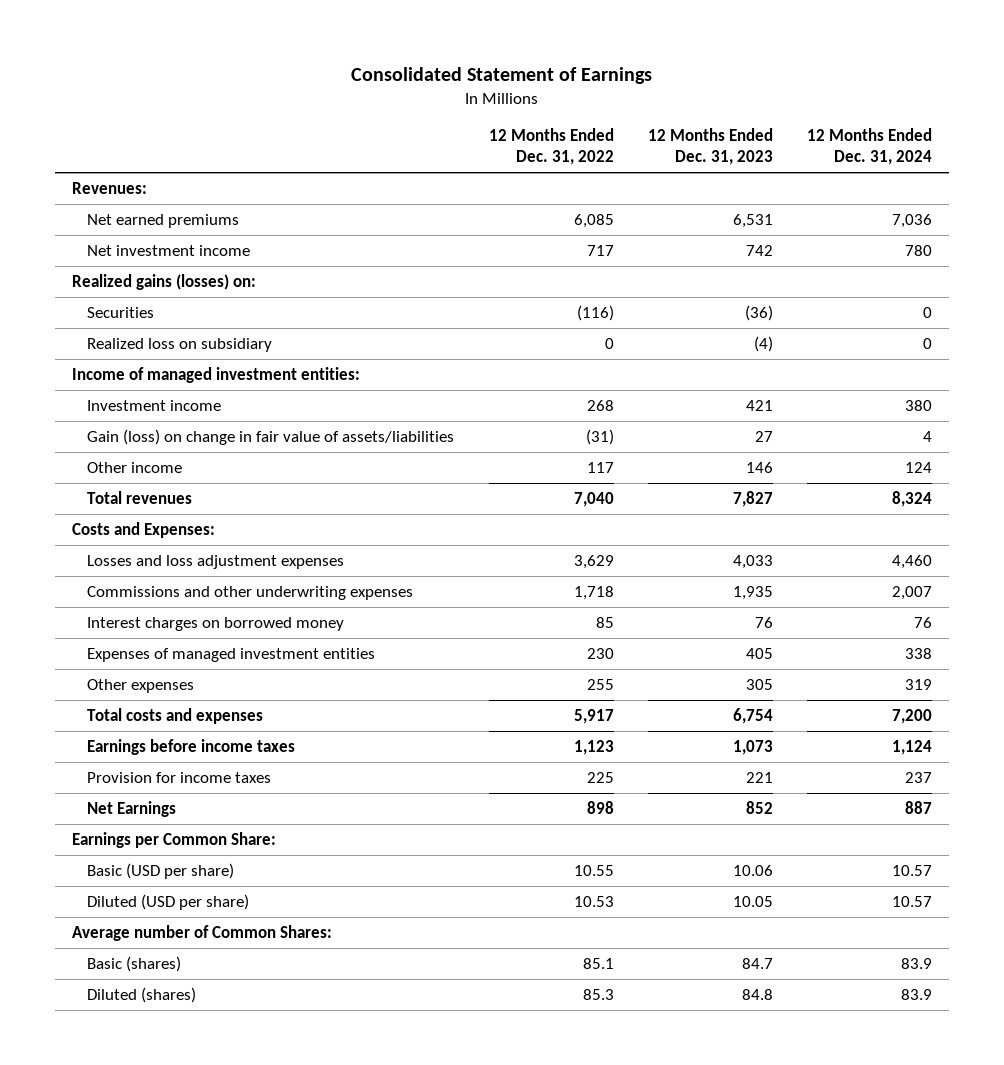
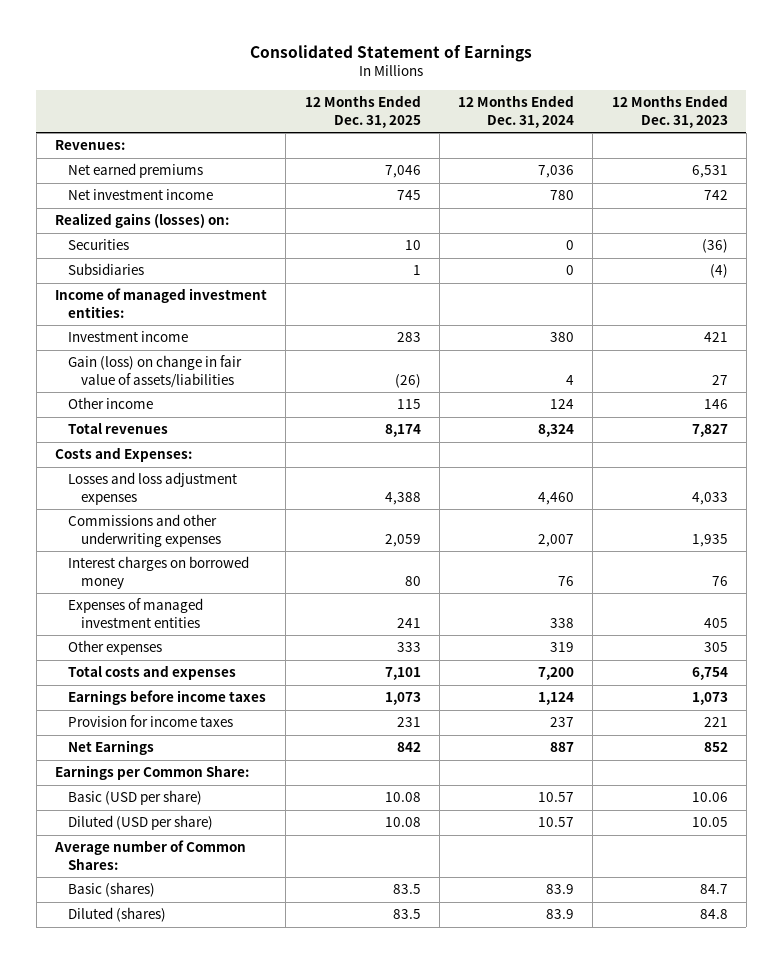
[488,128,614,166] 12 Months Ended Dec. 31, 2022 -> none
none -> [304,95,421,128] 12 Months Ended Dec. 31, 2025
[87,337,273,352] Realized loss on subsidiary -> none
none -> [68,263,145,276] Subsidiaries

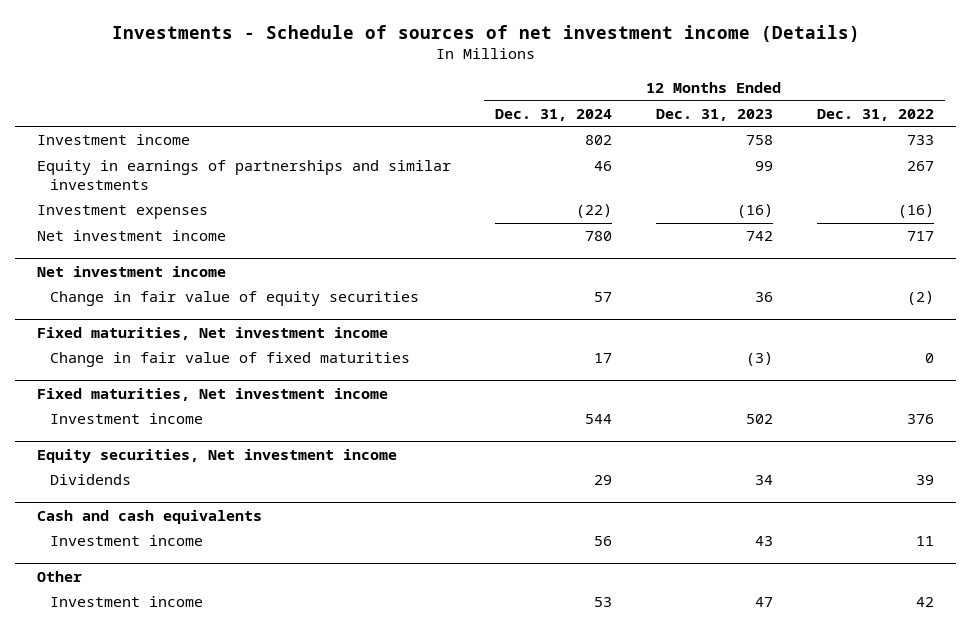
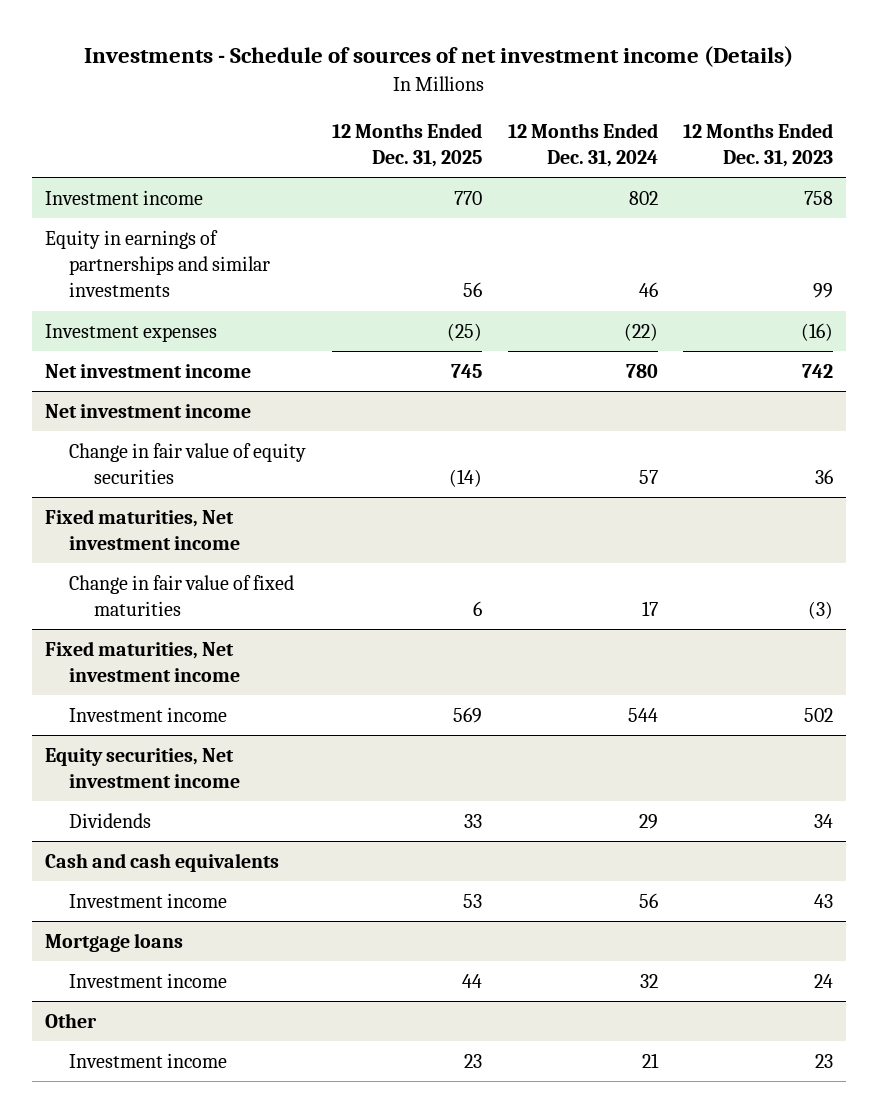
[816,108,934,121] Dec. 31, 2022 -> none
none -> [331,122,482,168] 12 Months Ended Dec. 31, 2025
none -> [44,932,183,952] Mortgage loans
none -> [69,972,228,988] Investment income
[594,597,613,608] 53 -> [641,1052,659,1068] 21
[754,597,773,608] 47 -> [815,1053,834,1068] 23

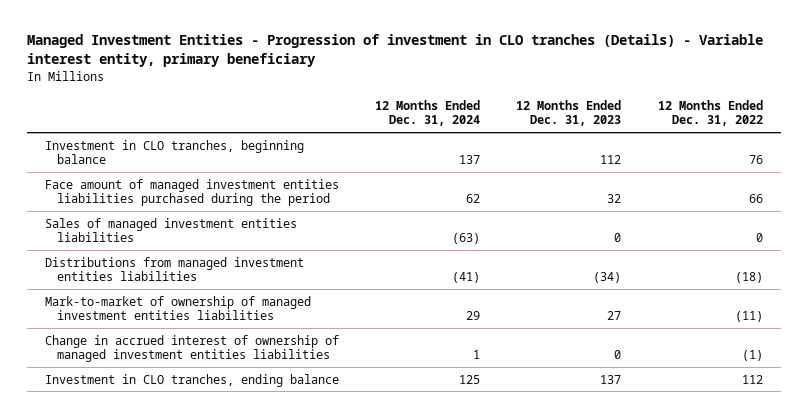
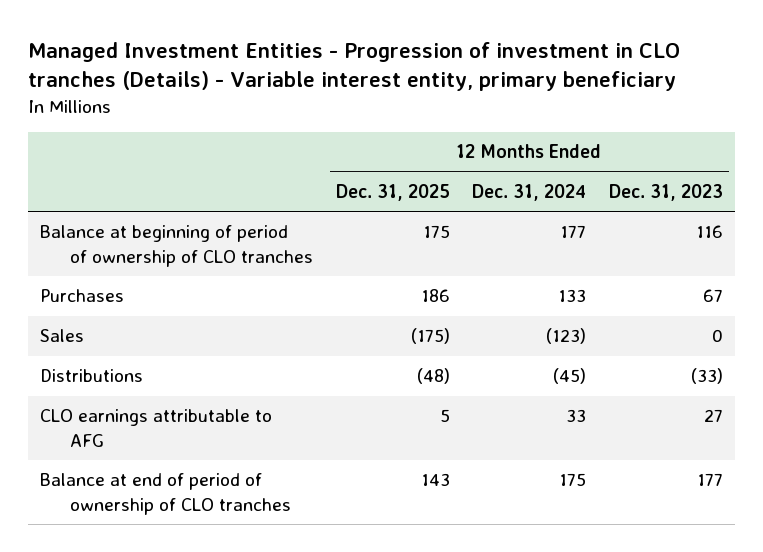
[657,99,763,127] 12 Months Ended Dec. 31, 2022 -> none
none -> [335,183,450,201] Dec. 31, 2025
[44,178,339,207] Face amount of managed investment entities liabilities purchased during the period -> none
[44,217,297,243] Sales of managed investment entities liabilities -> none
[44,256,304,282] Distributions from managed investment entities liabilities -> none
[44,295,311,321] Mark-to-market of ownership of managed investment entities liabilities -> none
[44,334,339,363] Change in accrued interest of ownership of managed investment entities liabilities -> none
[44,139,304,165] Investment in CLO tranches, beginning balance -> [39,225,313,267] Balance at beginning of period of ownership of CLO tranches
[459,155,481,165] 137 -> [560,225,587,239] 177
[600,155,622,165] 112 -> [696,225,724,239] 116
none -> [39,289,124,303] Purchases
none -> [39,329,84,343] Sales
none -> [39,369,143,383] Distributions
none -> [39,409,272,447] CLO earnings attributable to AFG
[44,373,339,387] Investment in CLO tranches, ending balance -> [39,473,291,515] Balance at end of period of ownership of CLO tranches
[459,374,481,384] 125 -> [559,473,587,487] 175
[600,374,622,384] 137 -> [697,473,724,487] 177

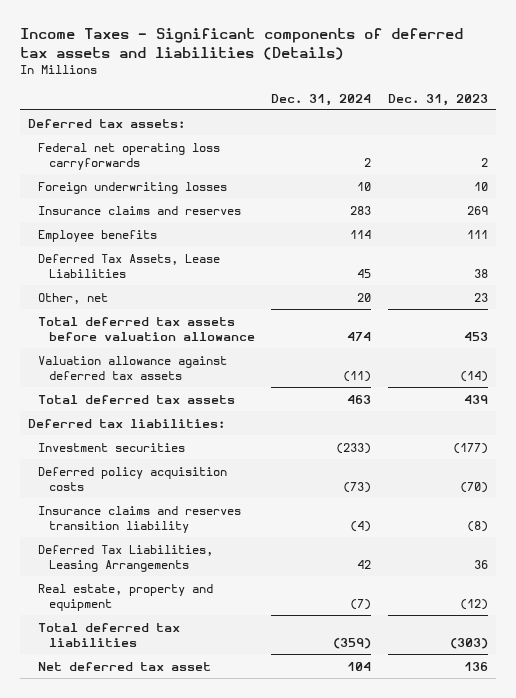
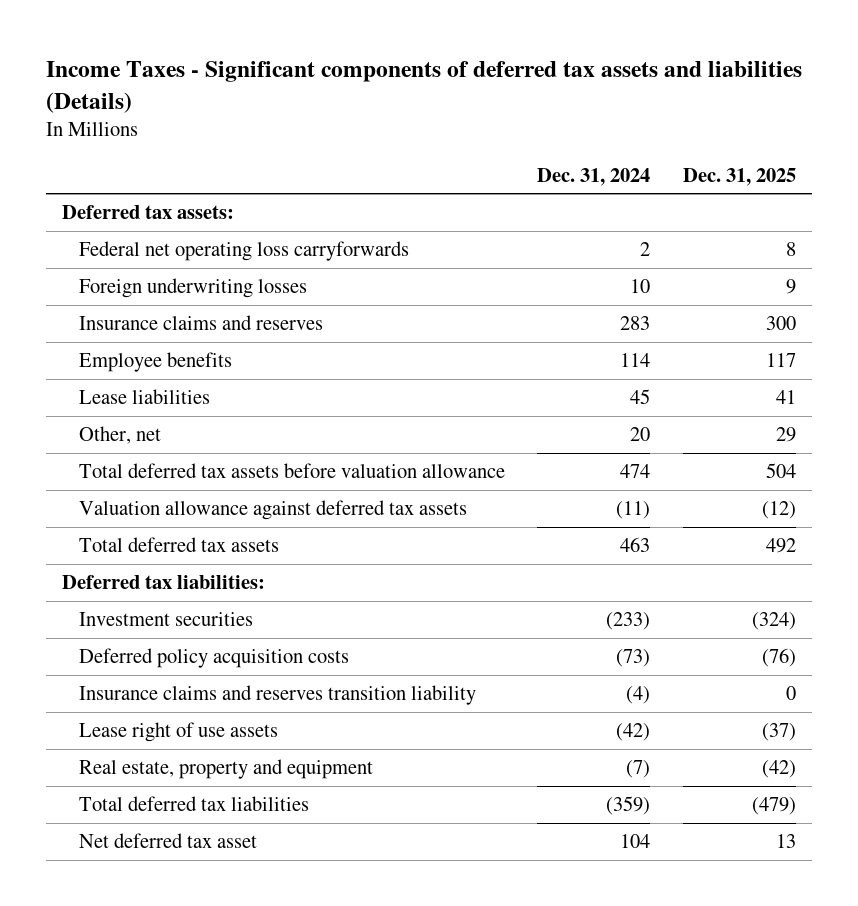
[387,93,488,106] Dec. 31, 2023 -> none
none -> [683,167,797,186] Dec. 31, 2025
[38,253,221,278] Deferred Tax Assets, Lease Liabilities -> [78,389,210,405] Lease liabilities
[38,544,214,572] Deferred Tax Liabilities, Leasing Arrangements -> none
none -> [78,722,278,743] Lease right of use assets

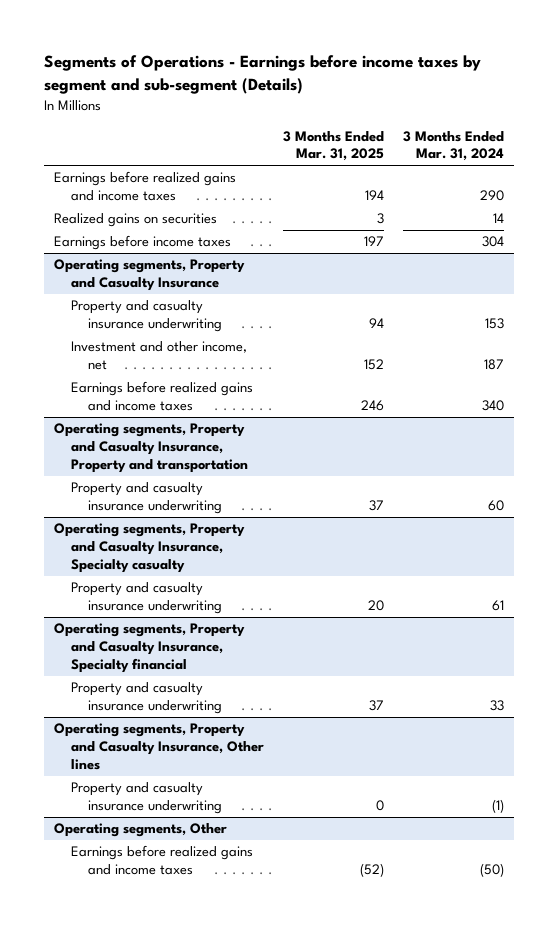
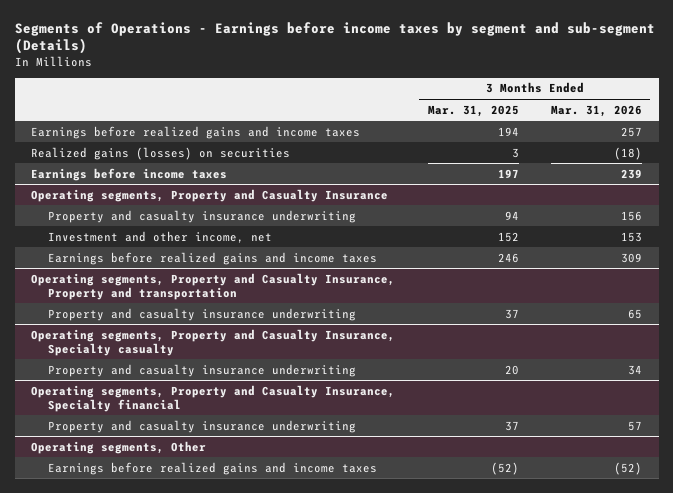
[403,130,505,162] 3 Months Ended Mar. 31, 2024 -> none
none -> [551,104,643,117] Mar. 31, 2026
[53,213,217,228] Realized gains on securities -> [30,146,290,160] Realized gains (losses) on securities
[53,723,264,770] Operating segments, Property and Casualty Insurance, Other lines -> none
[70,782,223,815] Property and casualty insurance underwriting -> none

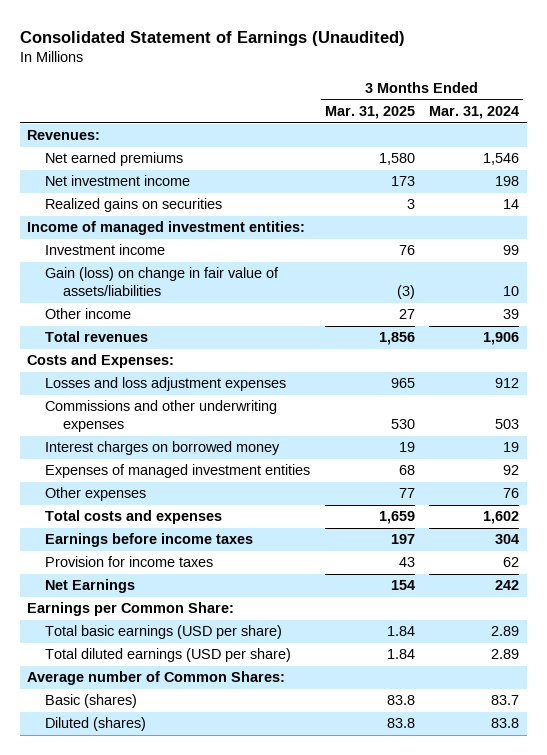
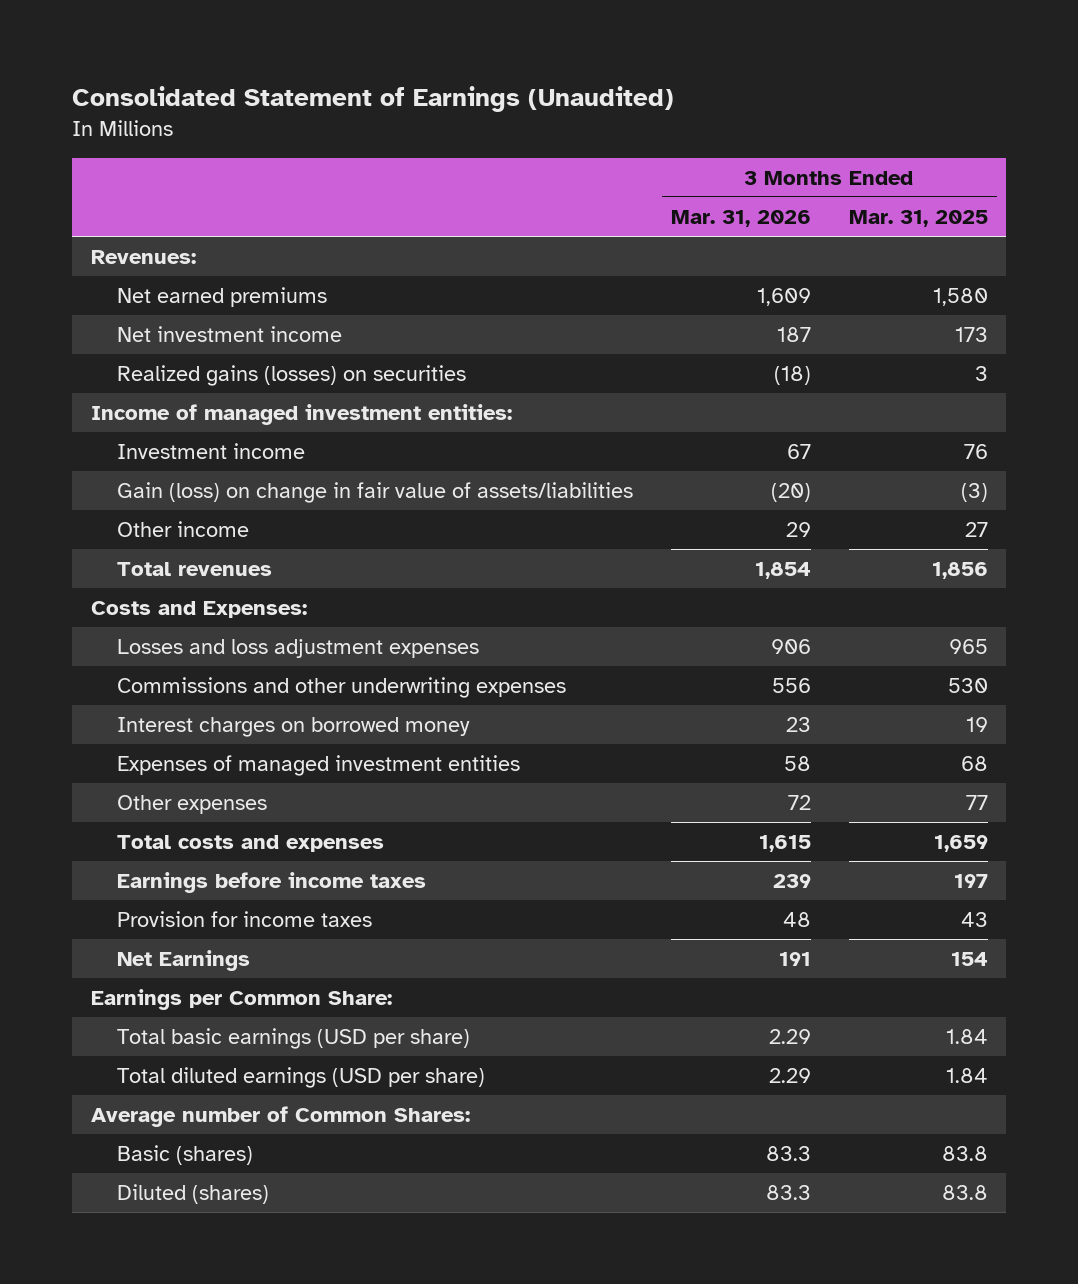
[429,106,520,120] Mar. 31, 2024 -> none
none -> [671,209,812,227] Mar. 31, 2026
[45,198,223,213] Realized gains on securities -> [117,365,467,387] Realized gains (losses) on securities

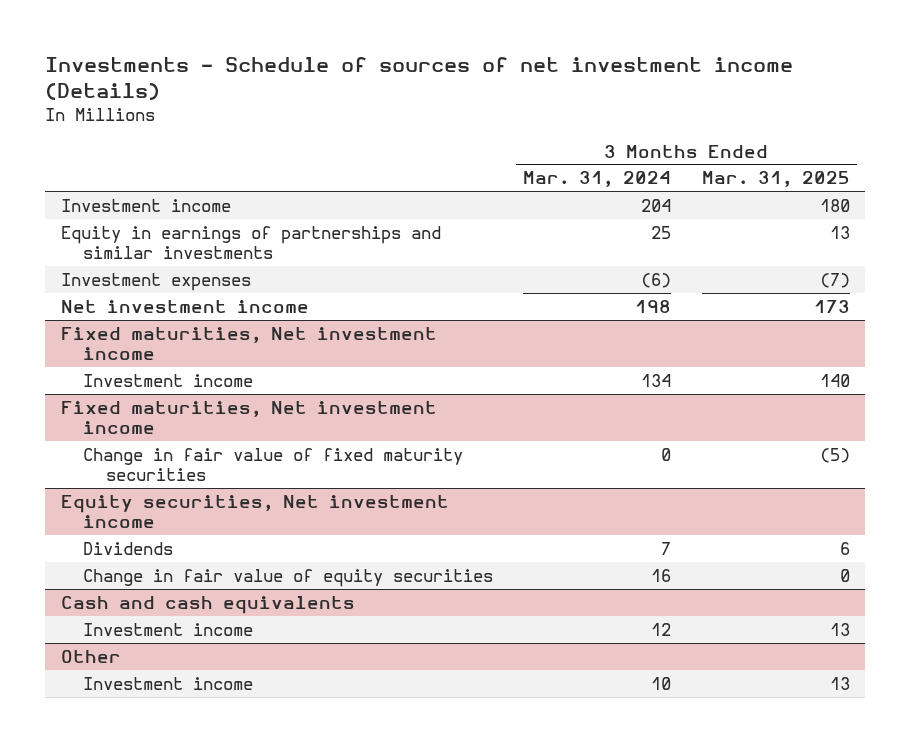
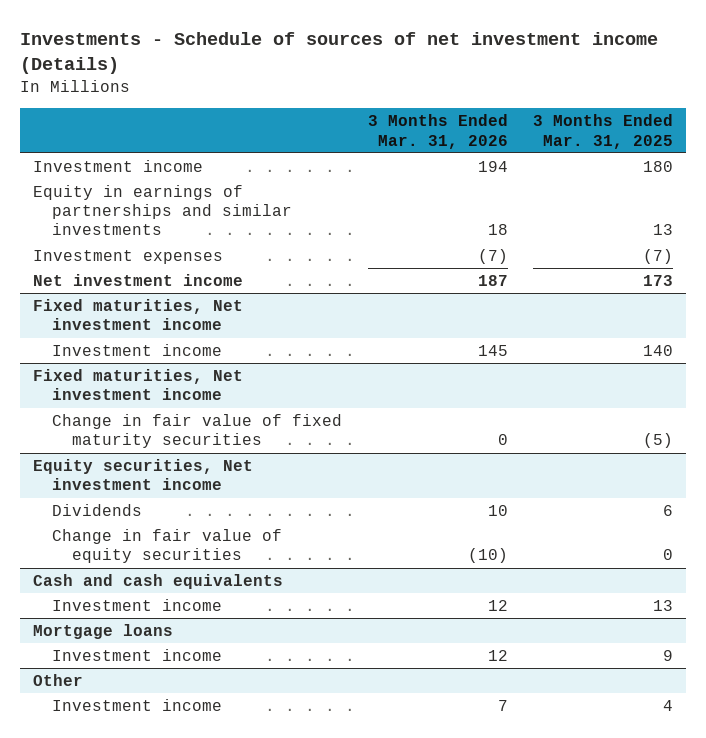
[523,171,672,188] Mar. 31, 2024 -> none
none -> [367,114,508,149] 3 Months Ended Mar. 31, 2026
none -> [32,623,173,639] Mortgage loans
none -> [52,648,223,661] Investment income
[829,676,850,690] 13 -> [663,699,674,711] 4

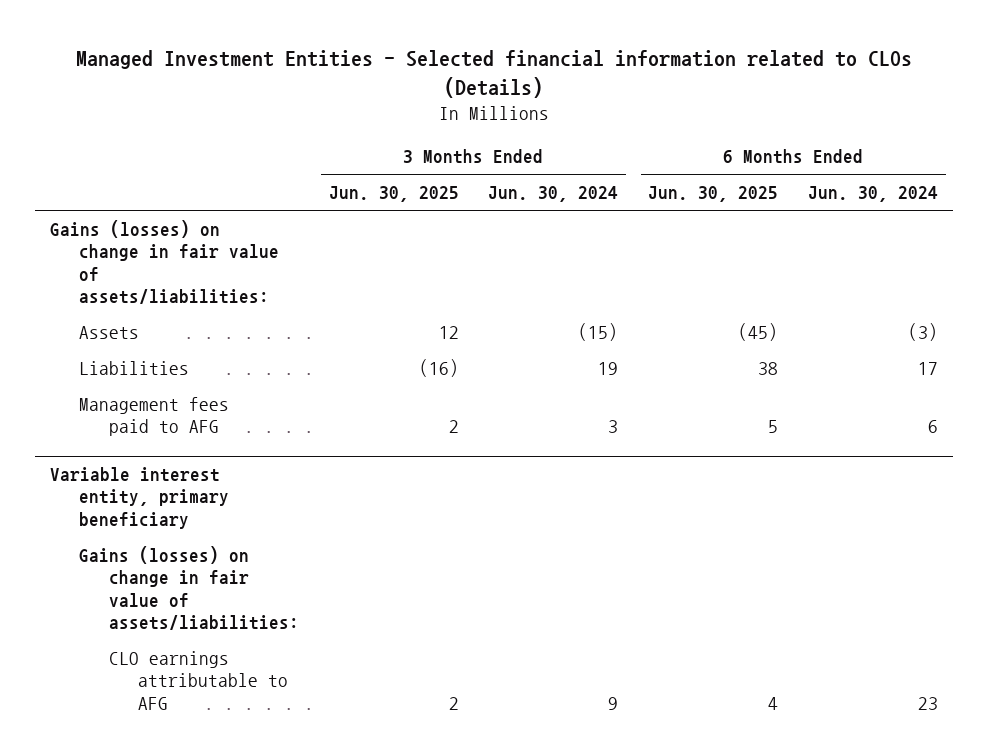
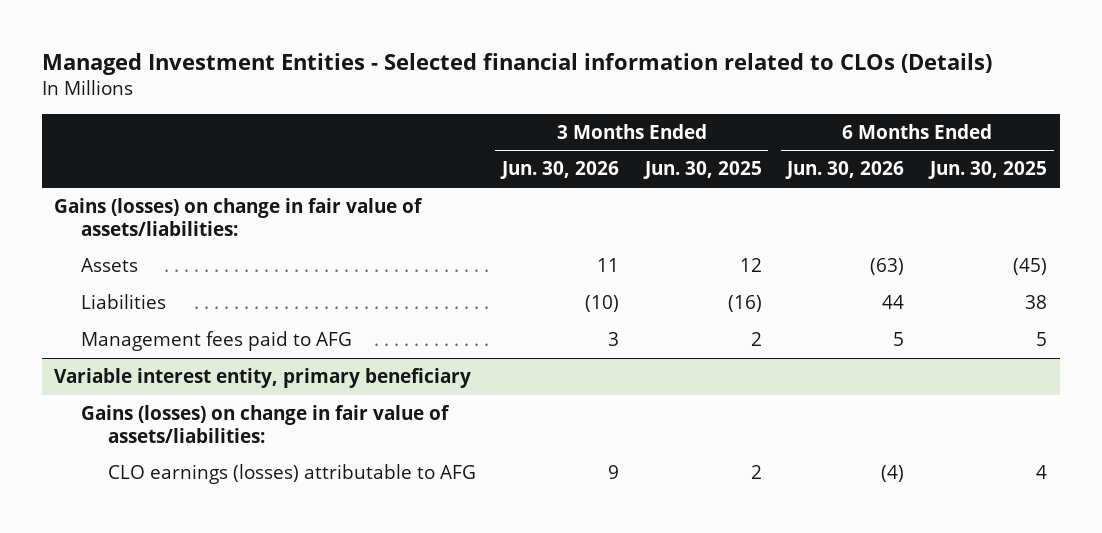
[488,186,619,203] Jun. 30, 2024 -> none
[808,186,939,203] Jun. 30, 2024 -> none
none -> [499,161,619,180] Jun. 30, 2026
none -> [785,161,905,180] Jun. 30, 2026
[108,651,288,710] CLO earnings attributable to AFG -> [108,463,477,484] CLO earnings (losses) attributable to AFG

